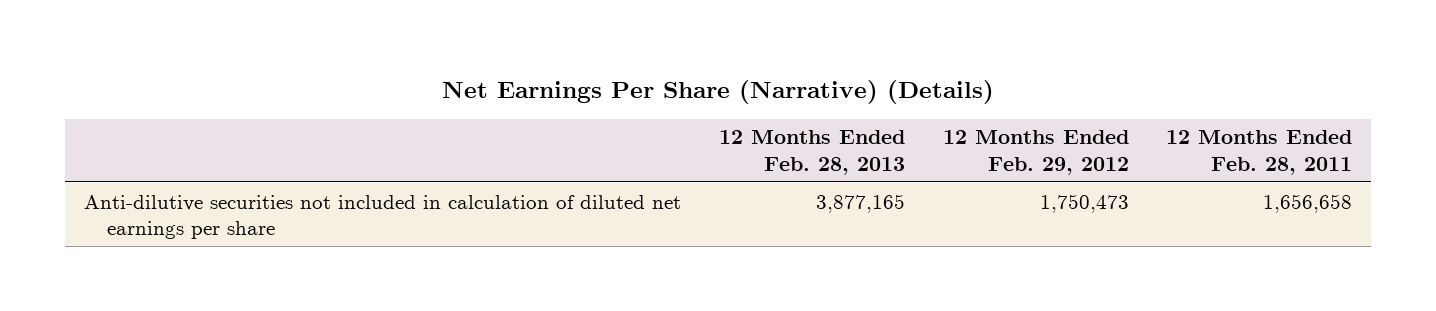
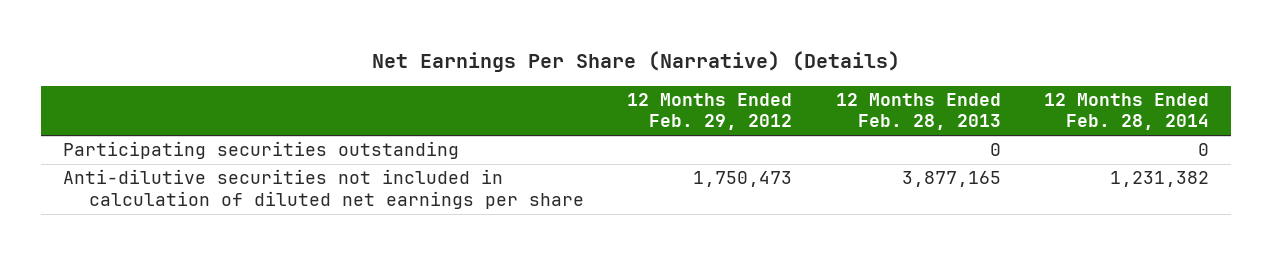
[1166,130,1353,175] 12 Months Ended Feb. 28, 2011 -> none
none -> [1044,93,1210,131] 12 Months Ended Feb. 28, 2014
none -> [62,141,459,160] Participating securities outstanding

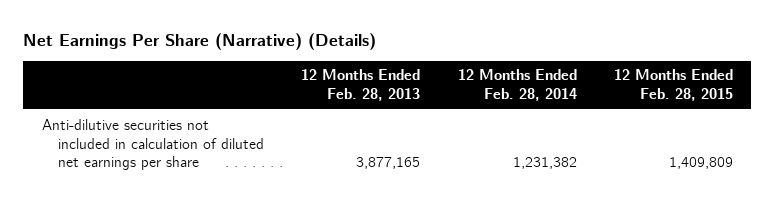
[627,93,793,131] 12 Months Ended Feb. 29, 2012 -> none
none -> [613,69,733,102] 12 Months Ended Feb. 28, 2015
[62,141,459,160] Participating securities outstanding -> none

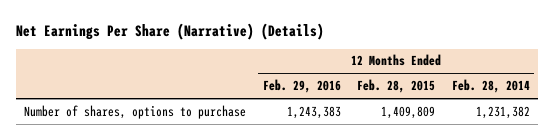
[301,69,421,102] 12 Months Ended Feb. 28, 2013 -> none
none -> [262,79,341,94] Feb. 29, 2016
[42,118,265,171] Anti-dilutive securities not included in calculation of diluted net earnings per share -> [24,104,247,119] Number of shares, options to purchase

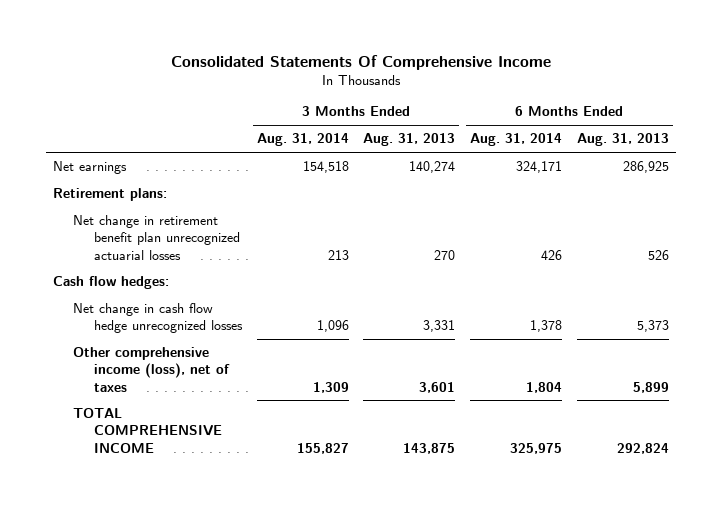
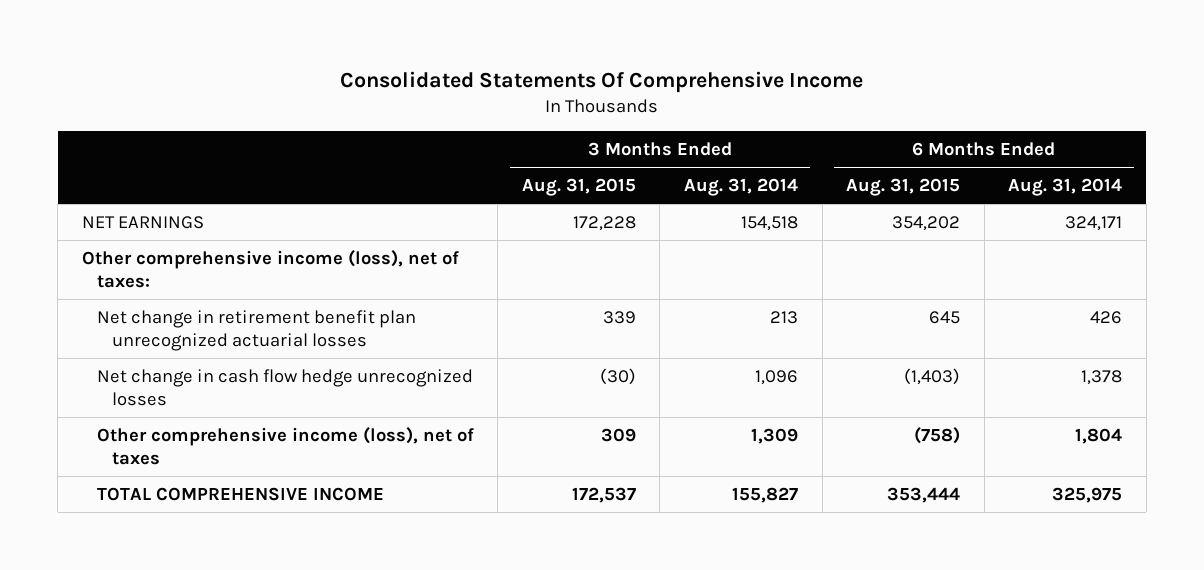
[363,133,456,147] Aug. 31, 2013 -> none
[576,133,669,147] Aug. 31, 2013 -> none
none -> [521,178,636,197] Aug. 31, 2015
none -> [846,178,961,197] Aug. 31, 2015
[52,161,127,175] Net earnings -> [81,216,204,230] NET EARNINGS
[52,188,167,202] Retirement plans: -> [81,250,459,288] Other comprehensive income (loss), net of taxes:
[52,276,169,290] Cash flow hedges: -> none

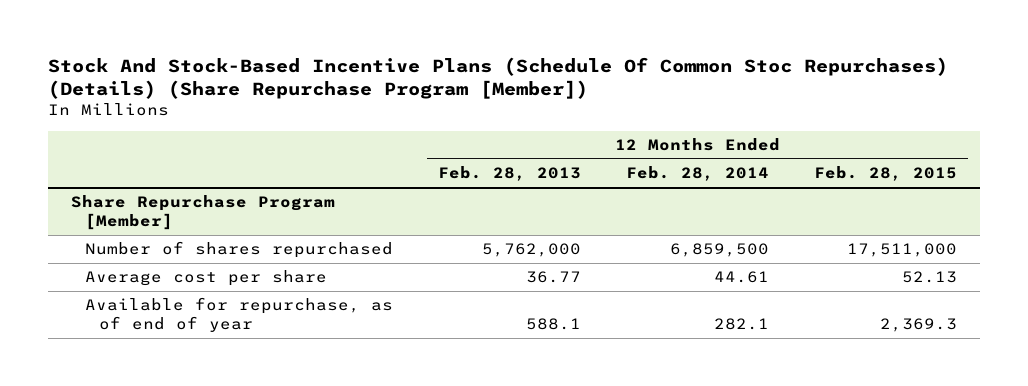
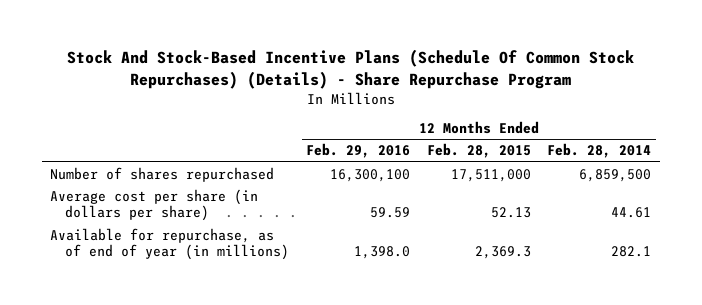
[48,56,949,100] Stock And Stock-Based Incentive Plans (Schedule Of Common Stoc Repurchases) (Details) (Share Repurchase Program [Member]) -> [66,49,634,89] Stock And Stock-Based Incentive Plans (Schedule Of Common Stock Repurchases) (Details) - Share Repurchase Program
[438,166,582,182] Feb. 28, 2013 -> none
none -> [305,143,410,159] Feb. 29, 2016
[70,195,335,230] Share Repurchase Program [Member] -> none
[84,270,327,287] Average cost per share -> [50,188,259,222] Average cost per share (in dollars per share)
[84,297,393,332] Available for repurchase, as of end of year -> [50,227,290,261] Available for repurchase, as of end of year (in millions)

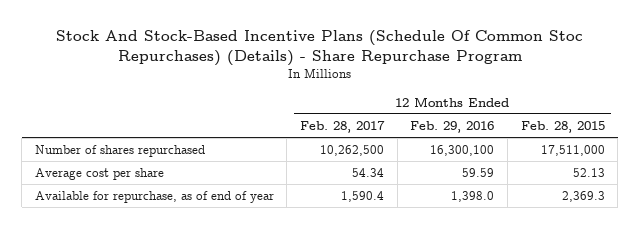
[66,49,634,89] Stock And Stock-Based Incentive Plans (Schedule Of Common Stock Repurchases) (Details) - Share Repurchase Program -> [55,30,583,66] Stock And Stock-Based Incentive Plans (Schedule Of Common Stoc Repurchases) (Details) - Share Repurchase Program
[547,143,652,159] Feb. 28, 2014 -> none
none -> [300,120,386,133] Feb. 28, 2017
[50,188,259,222] Average cost per share (in dollars per share) -> [34,168,164,181] Average cost per share
[50,227,290,261] Available for repurchase, as of end of year (in millions) -> [34,191,274,204] Available for repurchase, as of end of year

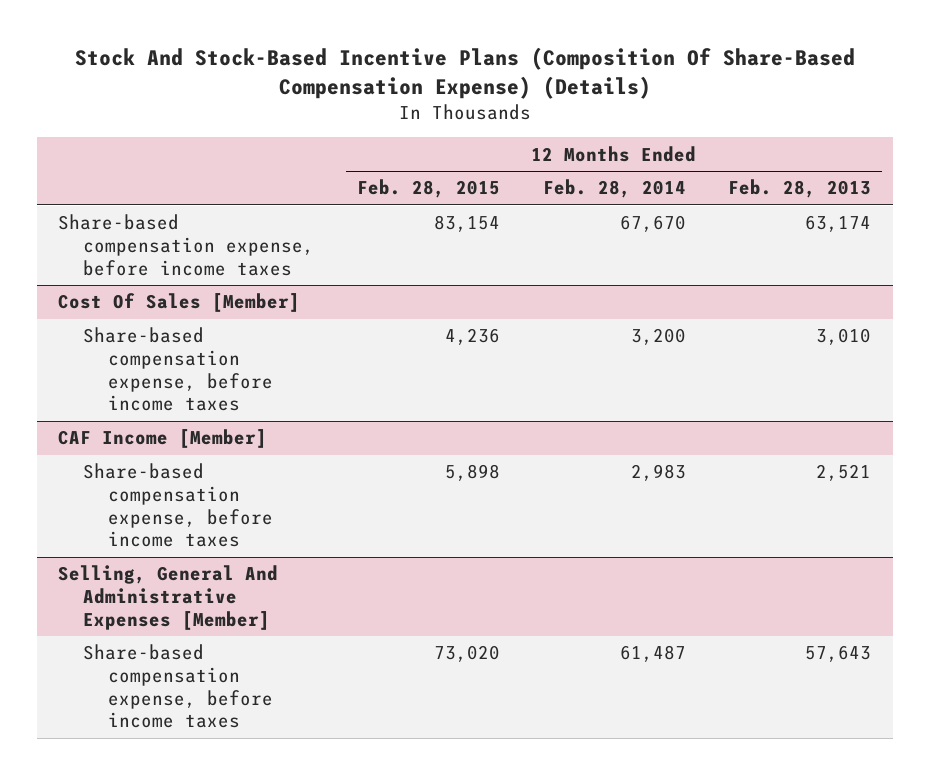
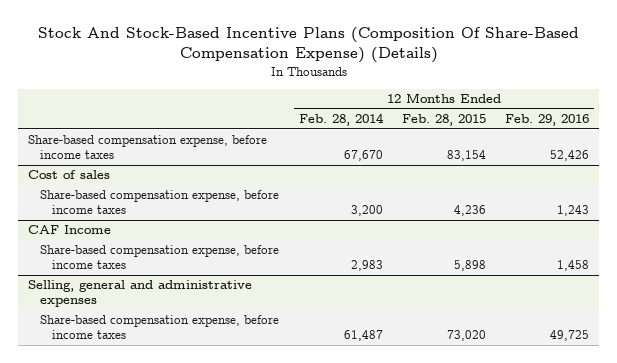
[728,179,872,199] Feb. 28, 2013 -> none
none -> [505,114,590,127] Feb. 29, 2016
[58,293,301,313] Cost Of Sales [Member] -> [28,170,111,180] Cost of sales
[58,429,268,449] CAF Income [Member] -> [28,225,112,235] CAF Income
[58,565,279,630] Selling, General And Administrative Expenses [Member] -> [28,280,253,308] Selling, general and administrative expenses

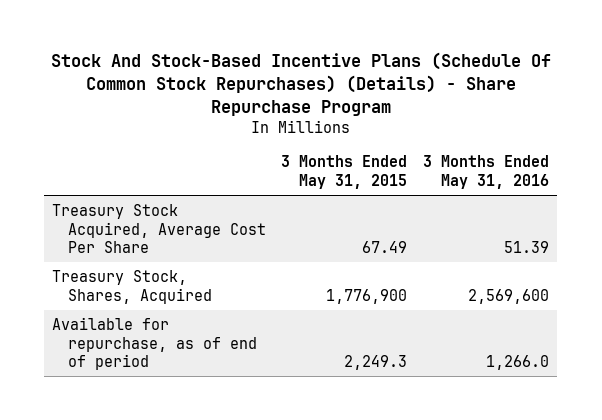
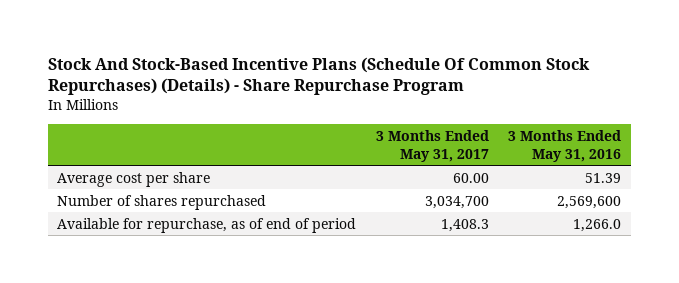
[281,155,408,189] 3 Months Ended May 31, 2015 -> none
none -> [375,129,489,162] 3 Months Ended May 31, 2017
[52,204,266,254] Treasury Stock Acquired, Average Cost Per Share -> [57,171,211,187] Average cost per share
[52,270,212,304] Treasury Stock, Shares, Acquired -> [57,194,267,210] Number of shares repurchased

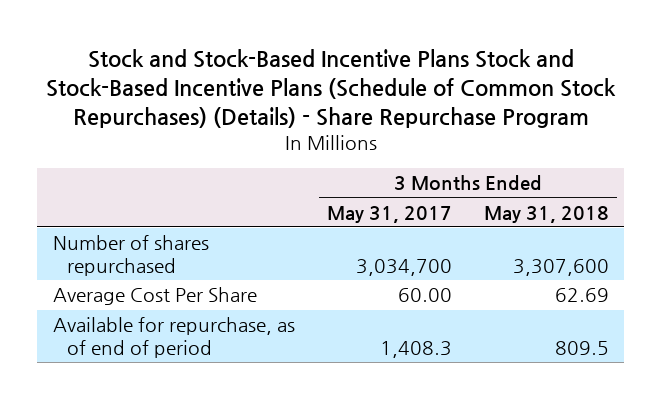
[47,56,590,96] Stock And Stock-Based Incentive Plans (Schedule Of Common Stock Repurchases) (Details) - Share Repurchase Program -> [45,48,616,128] Stock and Stock-Based Incentive Plans Stock and Stock-Based Incentive Plans (Schedule of Common Stock Repurchases) (Details) - Share Repurchase Program
[508,129,622,162] 3 Months Ended May 31, 2016 -> none
none -> [483,205,609,223] May 31, 2018
[57,171,211,187] Average cost per share -> none
none -> [52,287,257,306] Average Cost Per Share

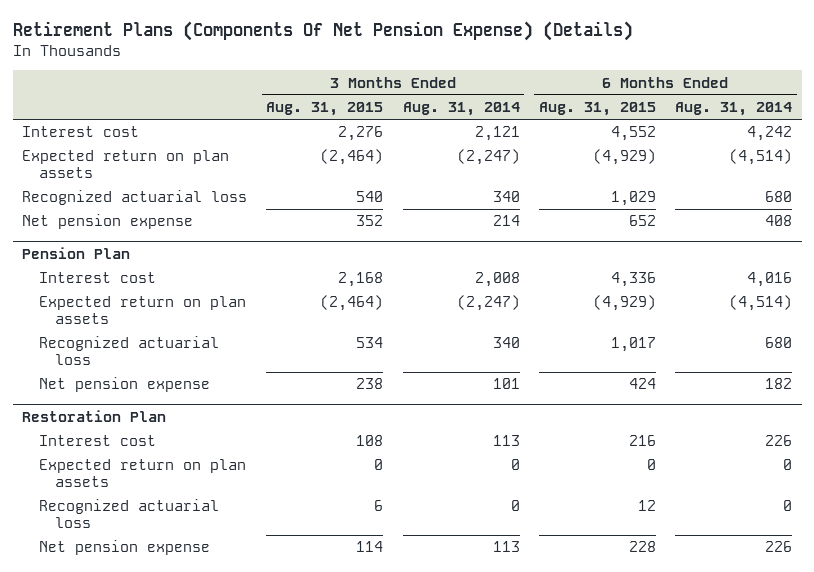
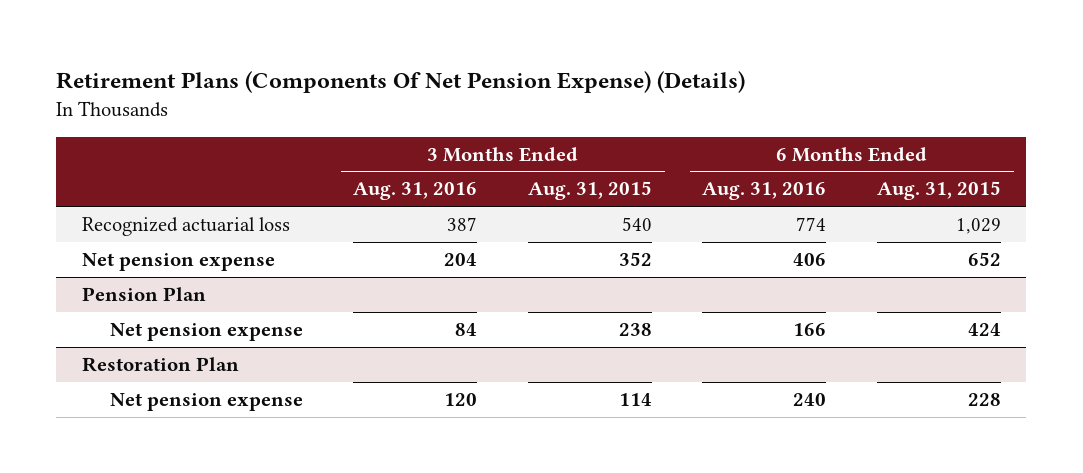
[402,102,520,117] Aug. 31, 2014 -> none
[674,102,792,117] Aug. 31, 2014 -> none
none -> [353,182,478,201] Aug. 31, 2016
none -> [702,182,827,201] Aug. 31, 2016
[22,126,140,138] Interest cost -> none
[22,150,230,179] Expected return on plan assets -> none
[38,272,156,284] Interest cost -> none
[38,296,246,325] Expected return on plan assets -> none
[38,336,219,366] Recognized actuarial loss -> none
[38,435,156,447] Interest cost -> none
[38,459,246,488] Expected return on plan assets -> none
[38,499,219,529] Recognized actuarial loss -> none

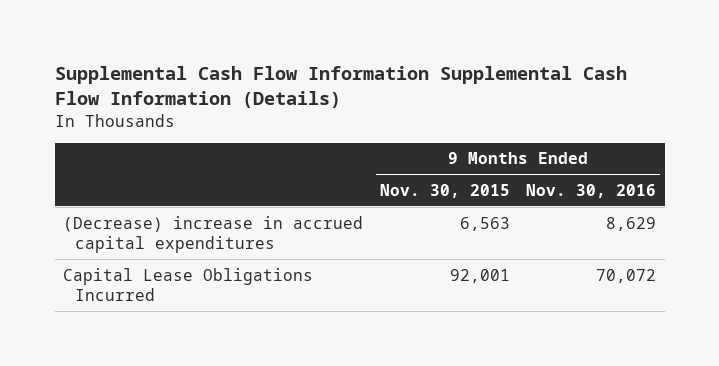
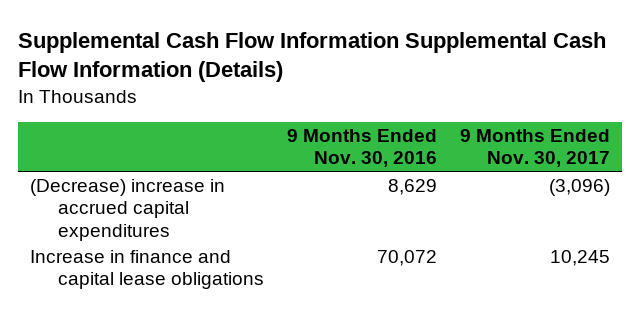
[379,183,510,198] Nov. 30, 2015 -> none
none -> [460,129,611,168] 9 Months Ended Nov. 30, 2017
[63,267,314,302] Capital Lease Obligations Incurred -> [29,250,264,290] Increase in finance and capital lease obligations

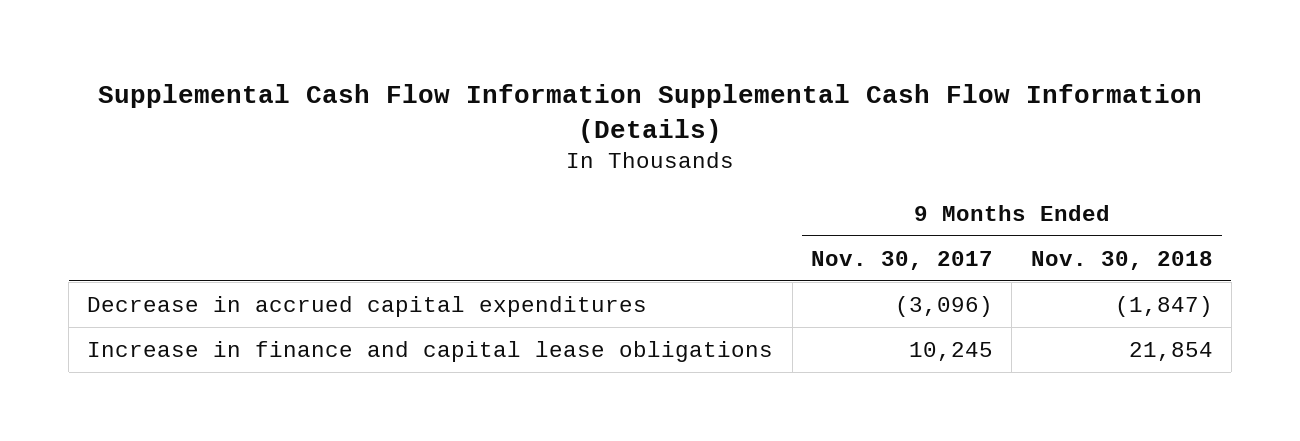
[286,129,437,168] 9 Months Ended Nov. 30, 2016 -> none
none -> [1030,250,1213,270] Nov. 30, 2018
[29,179,225,241] (Decrease) increase in accrued capital expenditures -> [87,295,648,317] Decrease in accrued capital expenditures

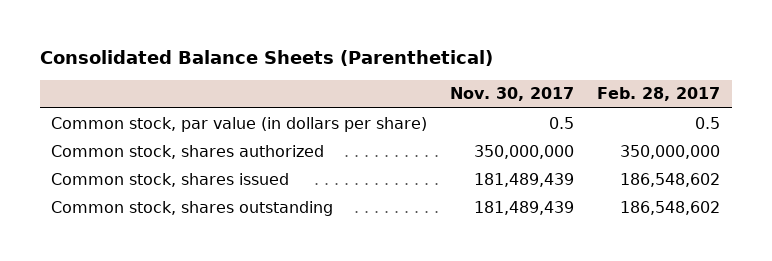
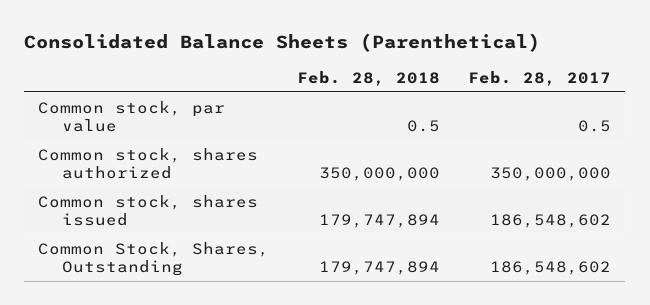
[450,87,575,102] Nov. 30, 2017 -> none
none -> [297,70,441,86] Feb. 28, 2018
[51,116,428,132] Common stock, par value (in dollars per share) -> [38,100,226,132] Common stock, par value
[51,200,334,216] Common stock, shares outstanding -> [38,241,270,276] Common Stock, Shares, Outstanding

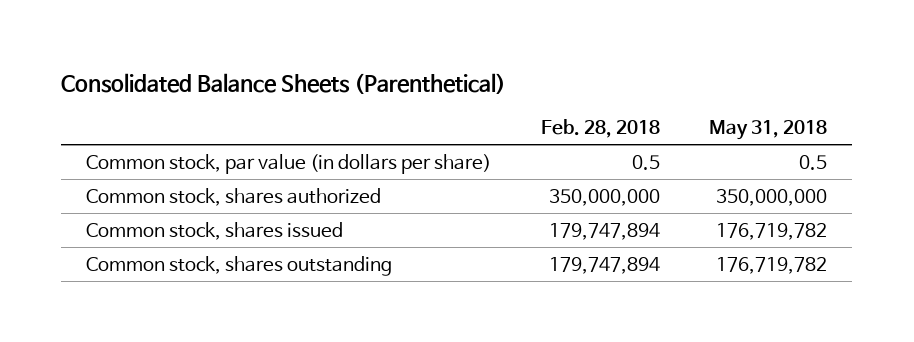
[468,70,612,86] Feb. 28, 2017 -> none
none -> [709,120,828,141] May 31, 2018
[38,100,226,132] Common stock, par value -> [86,153,492,174] Common stock, par value (in dollars per share)
[38,241,270,276] Common Stock, Shares, Outstanding -> [86,255,393,276] Common stock, shares outstanding

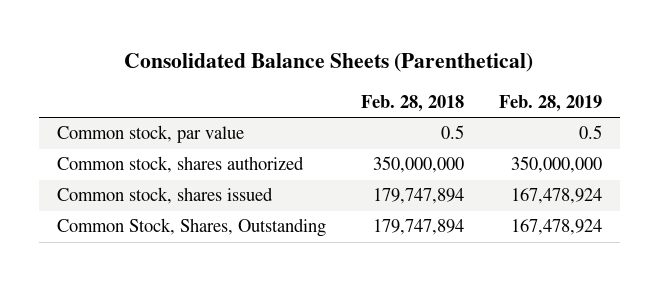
[709,120,828,141] May 31, 2018 -> none
none -> [499,95,603,113] Feb. 28, 2019
[86,153,492,174] Common stock, par value (in dollars per share) -> [56,125,244,144] Common stock, par value
[86,255,393,276] Common stock, shares outstanding -> [56,218,326,238] Common Stock, Shares, Outstanding

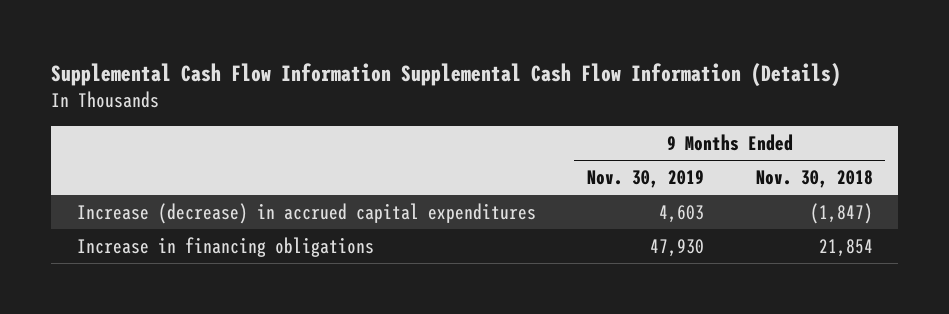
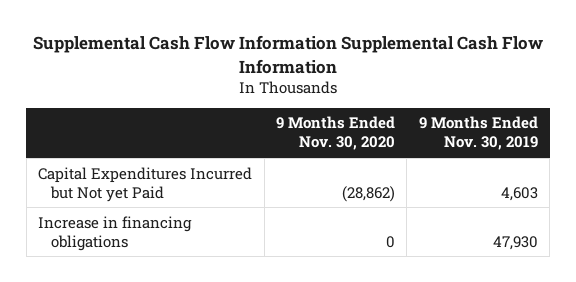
[50,62,841,87] Supplemental Cash Flow Information Supplemental Cash Flow Information (Details) -> [33,35,544,74] Supplemental Cash Flow Information Supplemental Cash Flow Information
[755,170,873,189] Nov. 30, 2018 -> none
none -> [276,116,396,151] 9 Months Ended Nov. 30, 2020
[76,202,536,224] Increase (decrease) in accrued capital expenditures -> [38,166,253,202] Capital Expenditures Incurred but Not yet Paid

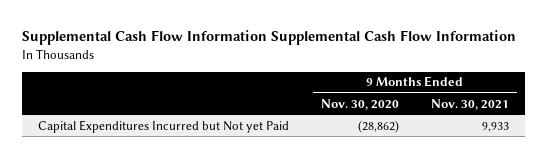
[418,116,538,151] 9 Months Ended Nov. 30, 2019 -> none
none -> [431,98,510,110] Nov. 30, 2021
[38,215,193,251] Increase in financing obligations -> none

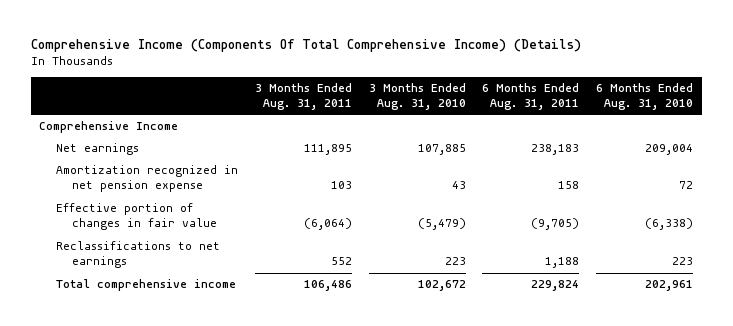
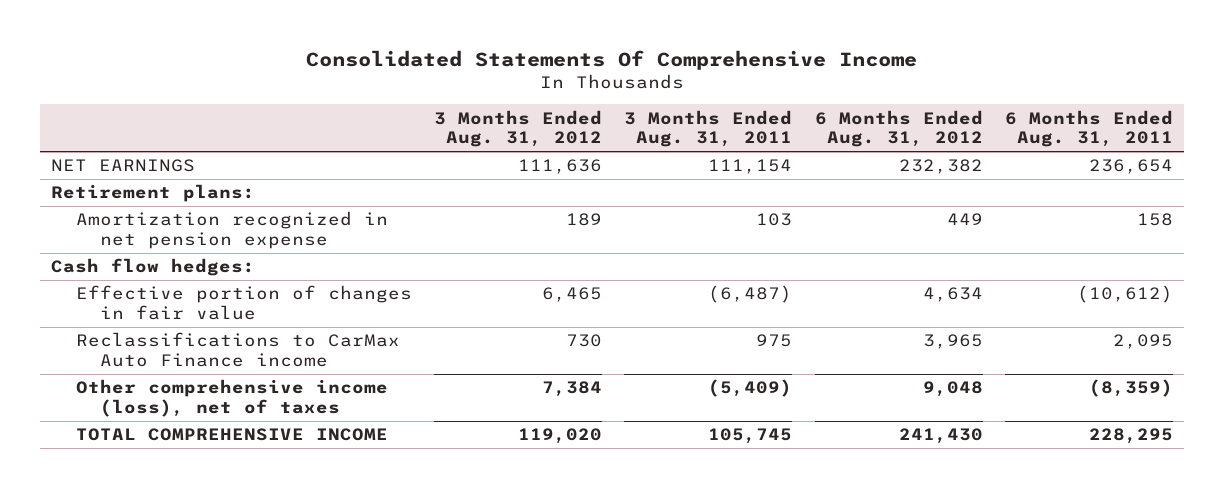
[31,39,582,53] Comprehensive Income (Components Of Total Comprehensive Income) (Details) -> [306,49,918,70] Consolidated Statements Of Comprehensive Income
[368,83,466,111] 3 Months Ended Aug. 31, 2010 -> none
[596,83,694,111] 6 Months Ended Aug. 31, 2010 -> none
none -> [433,109,602,148] 3 Months Ended Aug. 31, 2012
none -> [814,109,983,148] 6 Months Ended Aug. 31, 2012
[39,121,179,134] Comprehensive Income -> none
[55,143,139,156] Net earnings -> [51,159,196,173] NET EARNINGS
[303,144,352,156] 111,895 -> [708,159,793,175] 111,154
[531,144,580,156] 238,183 -> [1088,159,1173,175] 236,654
none -> [51,184,256,203] Retirement plans:
[55,241,220,269] Reclassifications to net earnings -> none
none -> [51,258,256,277] Cash flow hedges:
[303,218,352,231] (6,064) -> [708,285,793,304] (6,487)
[531,218,580,231] (9,705) -> [1076,285,1173,304] (10,612)
none -> [75,332,400,368] Reclassifications to CarMax Auto Finance income
none -> [75,379,388,418] Other comprehensive income (loss), net of taxes
[55,279,236,292] Total comprehensive income -> [75,428,388,442] TOTAL COMPREHENSIVE INCOME
[303,280,352,292] 106,486 -> [708,428,793,445] 105,745
[531,280,580,292] 229,824 -> [1088,428,1173,445] 228,295

